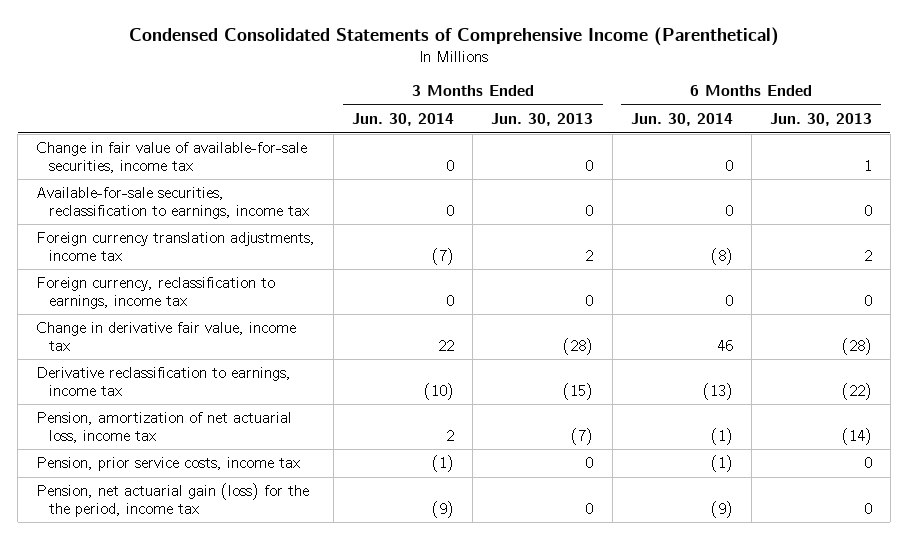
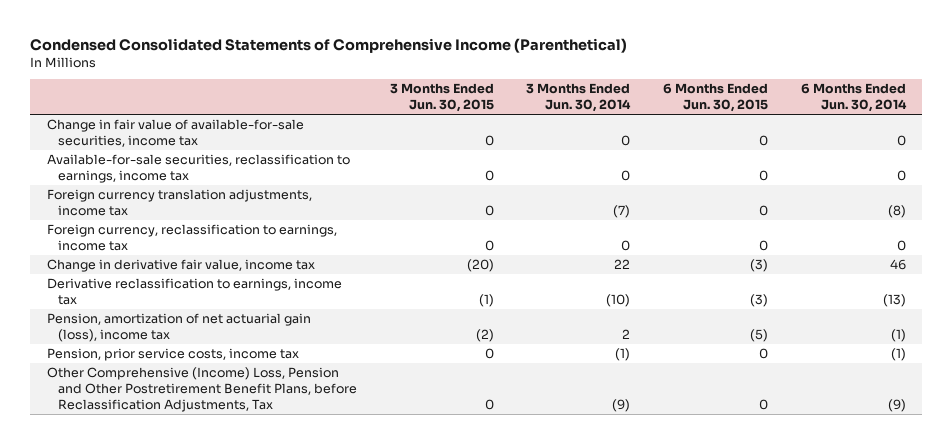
[491,113,594,127] Jun. 30, 2013 -> none
[769,113,872,127] Jun. 30, 2013 -> none
none -> [389,83,494,113] 3 Months Ended Jun. 30, 2015
none -> [662,83,768,113] 6 Months Ended Jun. 30, 2015
[36,412,293,443] Pension, amortization of net actuarial loss, income tax -> [46,313,311,343] Pension, amortization of net actuarial gain (loss), income tax
[36,483,310,517] Pension, net actuarial gain (loss) for the the period, income tax -> none
none -> [46,367,358,413] Other Comprehensive (Income) Loss, Pension and Other Postretirement Benefit Plans, before Reclassification Adjustments, Tax

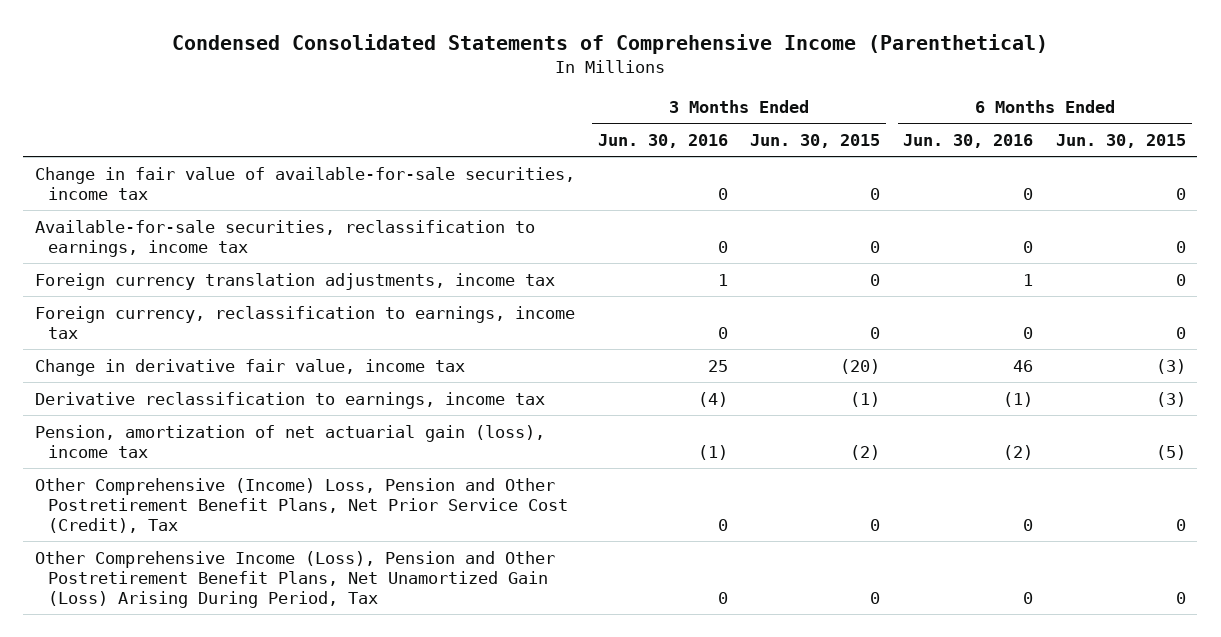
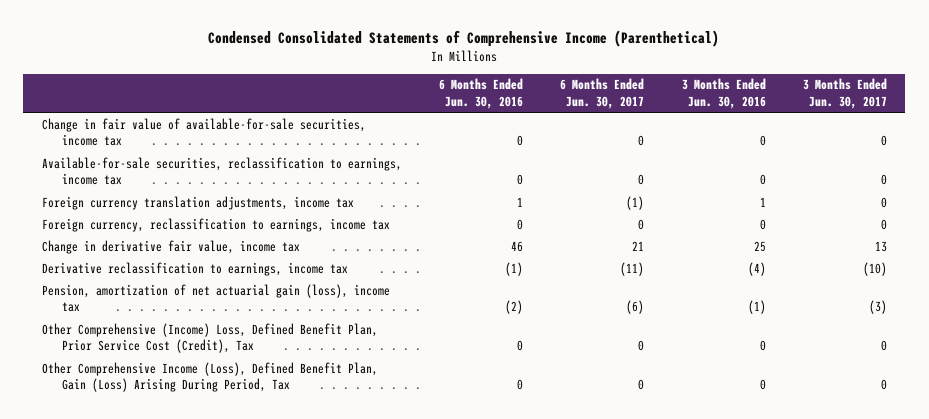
[750,133,881,148] Jun. 30, 2015 -> none
[1056,133,1187,148] Jun. 30, 2015 -> none
none -> [560,78,645,109] 6 Months Ended Jun. 30, 2017
none -> [802,78,887,109] 3 Months Ended Jun. 30, 2017
[34,477,568,533] Other Comprehensive (Income) Loss, Pension and Other Postretirement Benefit Plans, Net Prior Service Cost (Credit), Tax -> [42,322,379,354] Other Comprehensive (Income) Loss, Defined Benefit Plan, Prior Service Cost (Credit), Tax
[34,550,555,608] Other Comprehensive Income (Loss), Pension and Other Postretirement Benefit Plans, Net Unamortized Gain (Loss) Arising During Period, Tax -> [42,361,379,393] Other Comprehensive Income (Loss), Defined Benefit Plan, Gain (Loss) Arising During Period, Tax

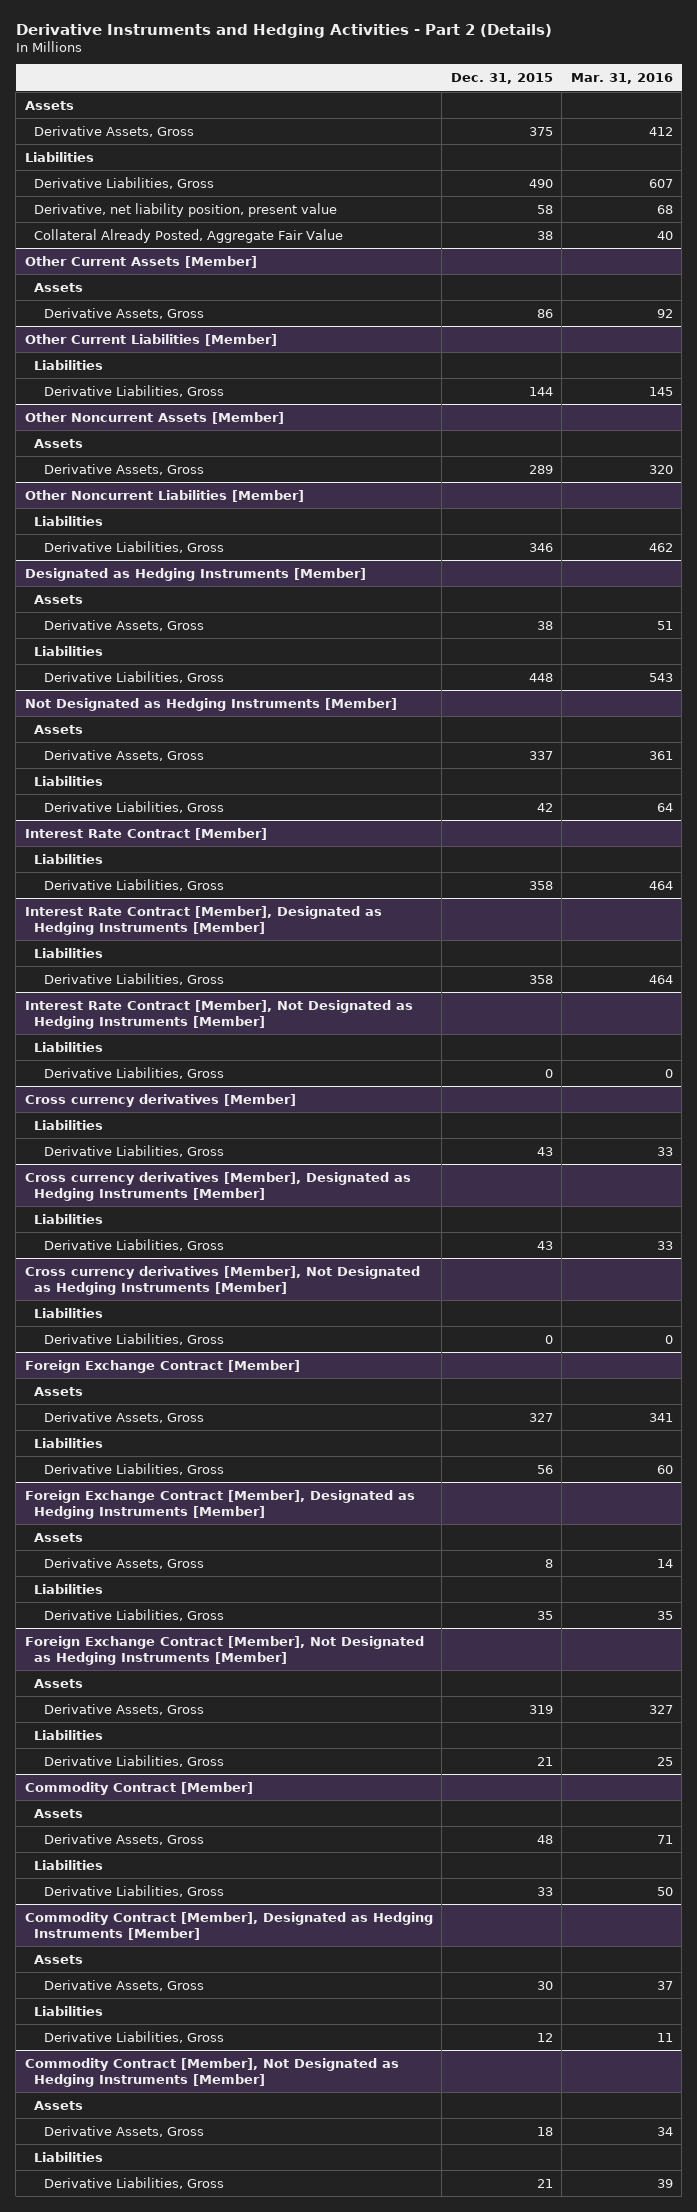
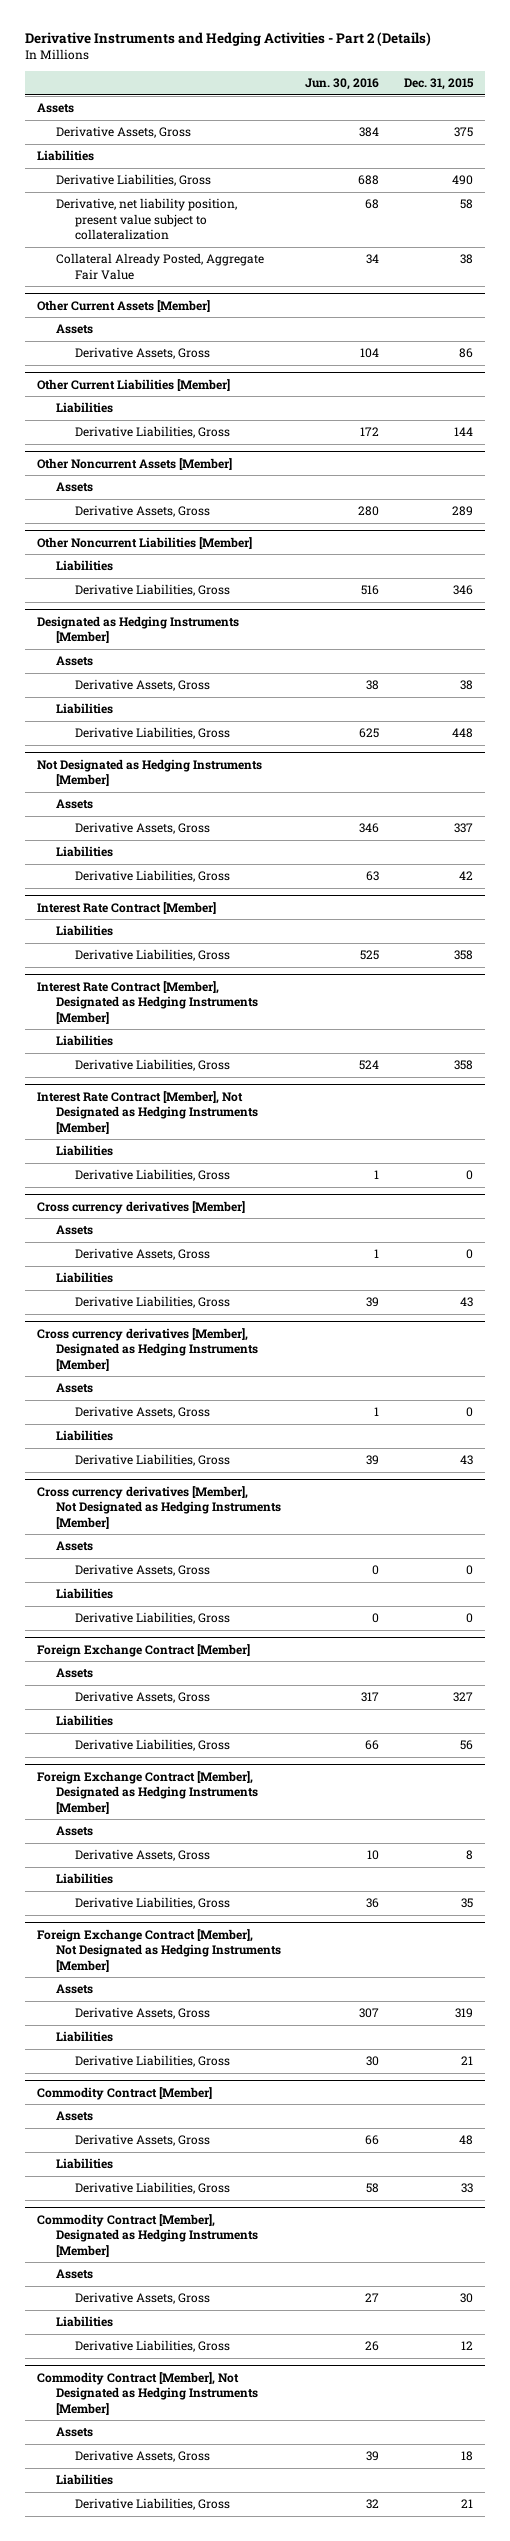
[570,73,673,85] Mar. 31, 2016 -> none
none -> [305,78,380,91] Jun. 30, 2016
[34,202,338,217] Derivative, net liability position, present value -> [55,198,237,240] Derivative, net liability position, present value subject to collateralization
none -> [55,1225,93,1236] Assets
none -> [74,1248,210,1261] Derivative Assets, Gross
none -> [55,1383,93,1394] Assets
none -> [74,1406,210,1419] Derivative Assets, Gross
none -> [55,1541,93,1552] Assets
none -> [74,1564,210,1577] Derivative Assets, Gross

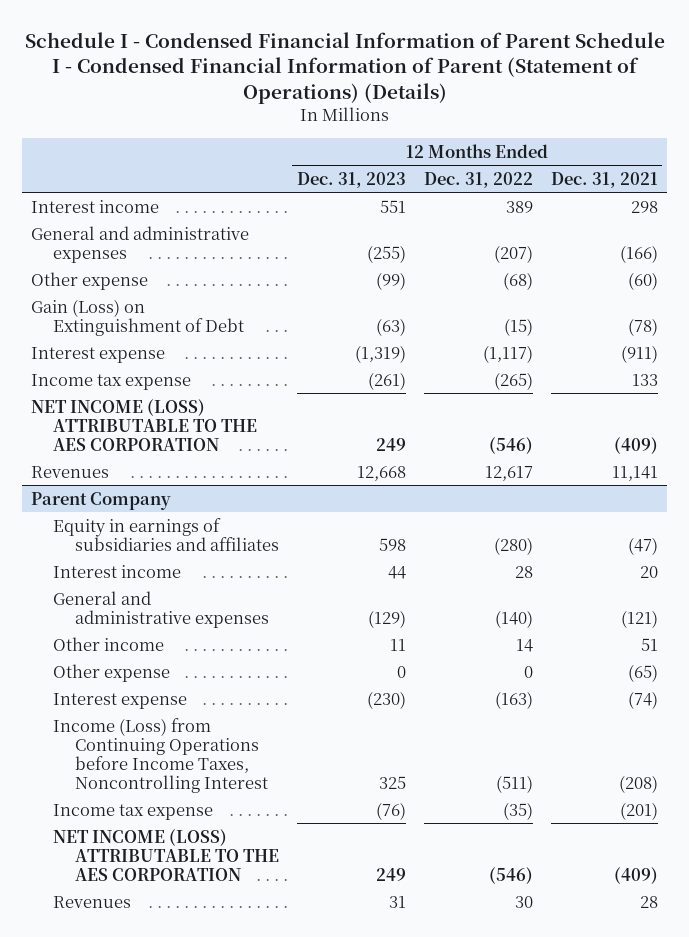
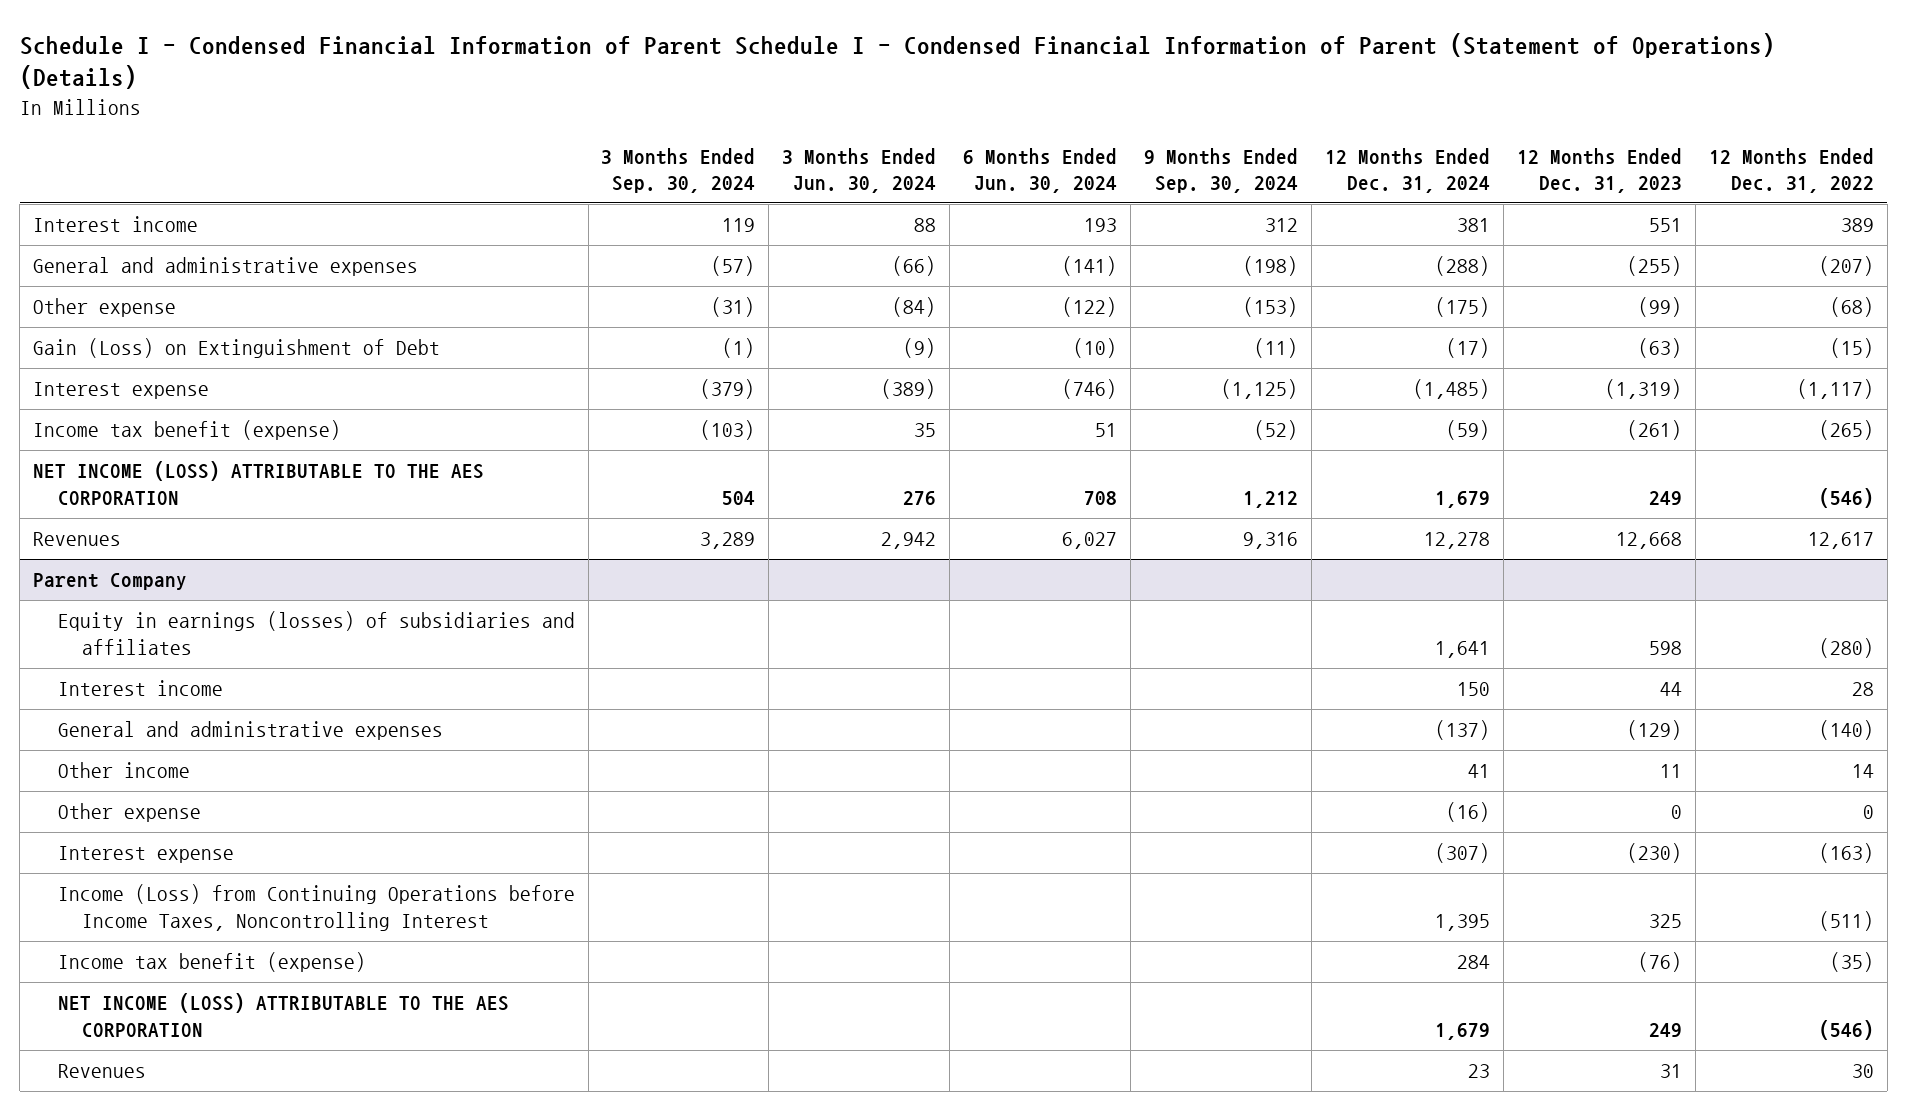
[550,171,658,188] Dec. 31, 2021 -> none
none -> [601,147,756,193] 3 Months Ended Sep. 30, 2024
none -> [782,147,937,193] 3 Months Ended Jun. 30, 2024
none -> [963,147,1118,193] 6 Months Ended Jun. 30, 2024
none -> [1144,147,1299,193] 9 Months Ended Sep. 30, 2024
none -> [1324,147,1490,193] 12 Months Ended Dec. 31, 2024
[31,373,192,390] Income tax expense -> [33,420,342,441] Income tax benefit (expense)
[52,517,279,551] Equity in earnings of subsidiaries and affiliates -> [57,611,575,655] Equity in earnings (losses) of subsidiaries and affiliates
[52,803,213,820] Income tax expense -> [57,952,366,973] Income tax benefit (expense)

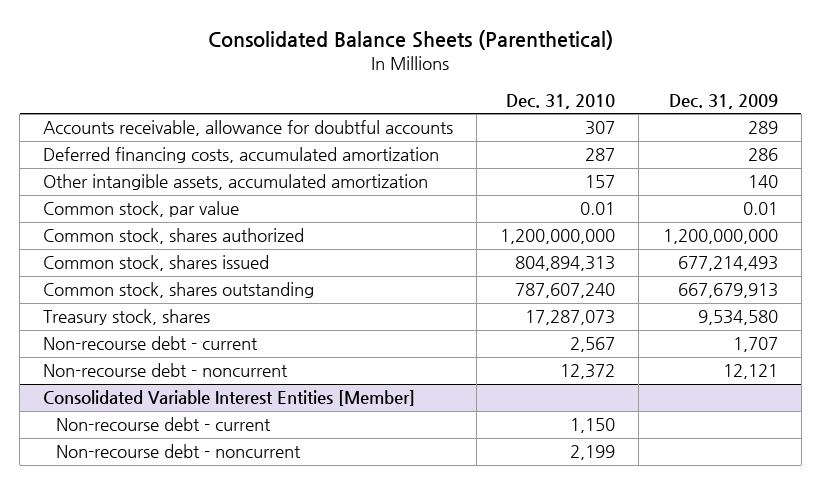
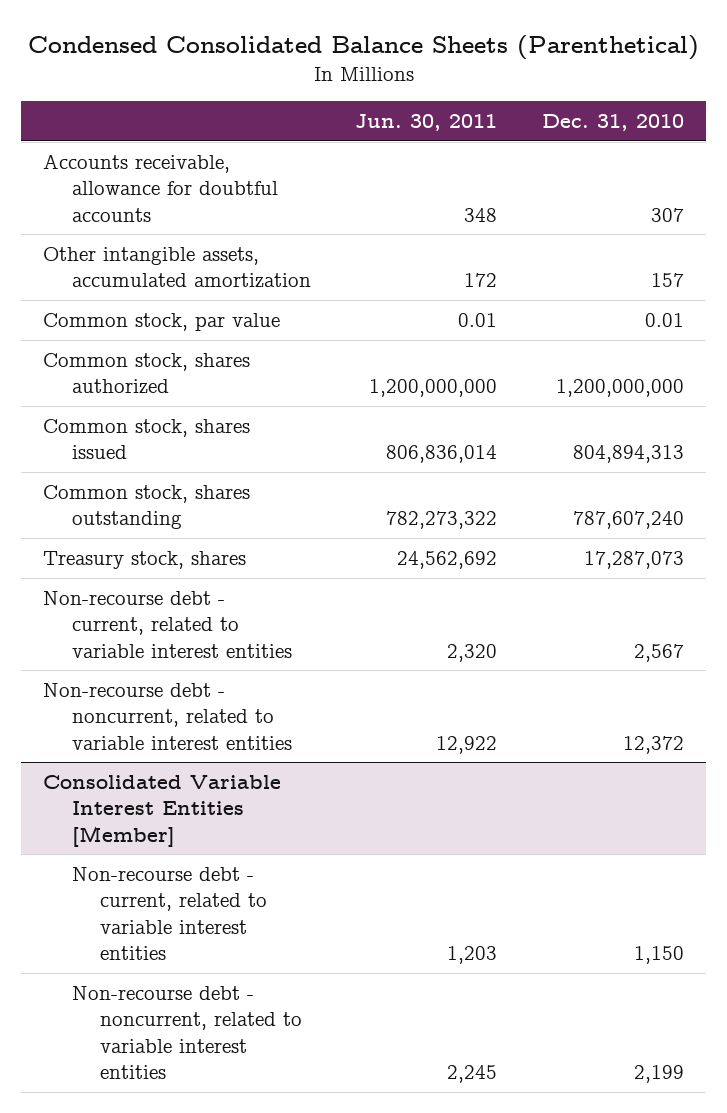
[208,30,614,51] Consolidated Balance Sheets (Parenthetical) -> [27,34,699,60] Condensed Consolidated Balance Sheets (Parenthetical)
[668,93,778,109] Dec. 31, 2009 -> none
none -> [355,114,498,132] Jun. 30, 2011
[43,147,440,164] Deferred financing costs, accumulated amortization -> none
[43,336,259,351] Non-recourse debt - current -> [43,590,292,658] Non-recourse debt - current, related to variable interest entities
[43,363,289,378] Non-recourse debt - noncurrent -> [43,682,292,750] Non-recourse debt - noncurrent, related to variable interest entities
[56,417,272,432] Non-recourse debt - current -> [71,866,268,960] Non-recourse debt - current, related to variable interest entities
[56,444,302,459] Non-recourse debt - noncurrent -> [71,985,303,1079] Non-recourse debt - noncurrent, related to variable interest entities

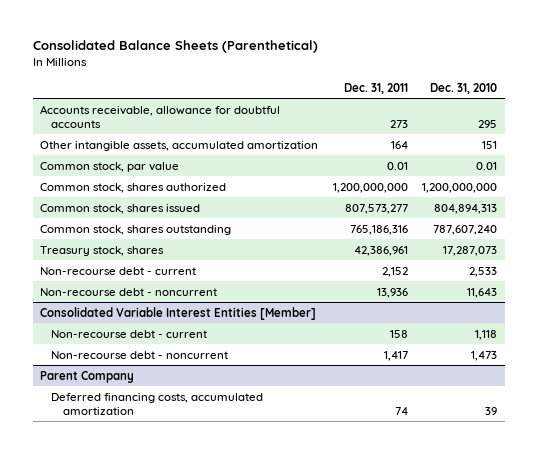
[27,34,699,60] Condensed Consolidated Balance Sheets (Parenthetical) -> [32,40,318,54] Consolidated Balance Sheets (Parenthetical)
[355,114,498,132] Jun. 30, 2011 -> none
none -> [343,82,408,94] Dec. 31, 2011
[650,207,684,222] 307 -> [478,119,498,128] 295
[650,273,684,288] 157 -> [482,140,498,149] 151
[43,590,292,658] Non-recourse debt - current, related to variable interest entities -> [39,266,196,275] Non-recourse debt - current
[633,643,684,662] 2,567 -> [469,266,498,277] 2,533
[43,682,292,750] Non-recourse debt - noncurrent, related to variable interest entities -> [39,287,217,296] Non-recourse debt - noncurrent
[622,735,684,754] 12,372 -> [467,287,498,298] 11,643
[71,866,268,960] Non-recourse debt - current, related to variable interest entities -> [51,329,208,338] Non-recourse debt - current
[633,945,684,964] 1,150 -> [475,329,498,340] 1,118
[71,985,303,1079] Non-recourse debt - noncurrent, related to variable interest entities -> [51,350,229,359] Non-recourse debt - noncurrent
[633,1064,684,1083] 2,199 -> [471,350,498,361] 1,473
none -> [39,370,134,383] Parent Company
none -> [51,392,264,415] Deferred financing costs, accumulated amortization

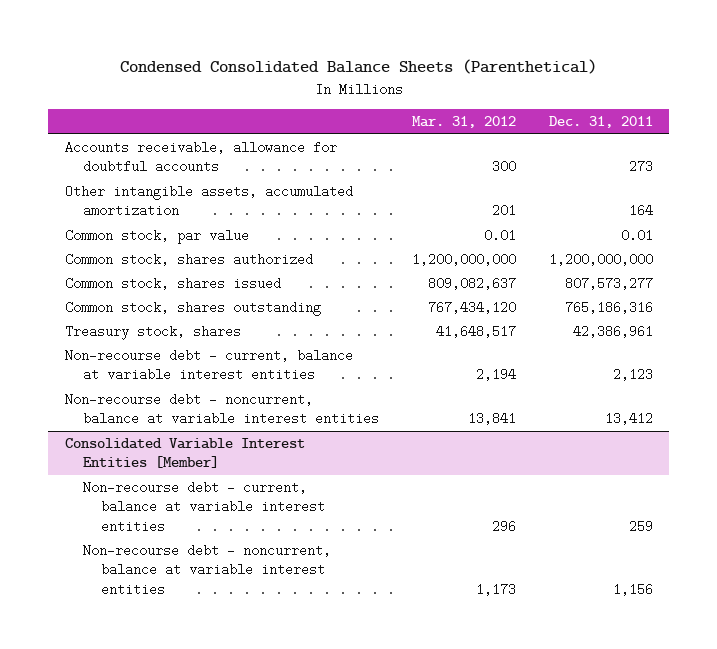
[32,40,318,54] Consolidated Balance Sheets (Parenthetical) -> [119,59,597,75] Condensed Consolidated Balance Sheets (Parenthetical)
[430,82,498,94] Dec. 31, 2010 -> none
none -> [411,116,516,129] Mar. 31, 2012
[39,266,196,275] Non-recourse debt - current -> [64,348,353,382] Non-recourse debt - current, balance at variable interest entities
[381,266,408,277] 2,152 -> [612,368,653,382] 2,123
[39,287,217,296] Non-recourse debt - noncurrent -> [64,392,379,426] Non-recourse debt - noncurrent, balance at variable interest entities
[376,287,408,298] 13,936 -> [604,412,653,426] 13,412
[39,370,134,383] Parent Company -> none
[51,392,264,415] Deferred financing costs, accumulated amortization -> none
[51,329,208,338] Non-recourse debt - current -> [82,480,325,534] Non-recourse debt - current, balance at variable interest entities
[389,329,408,338] 158 -> [628,520,653,534] 259
[51,350,229,359] Non-recourse debt - noncurrent -> [82,543,331,597] Non-recourse debt - noncurrent, balance at variable interest entities
[383,350,408,361] 1,417 -> [612,583,653,597] 1,156

